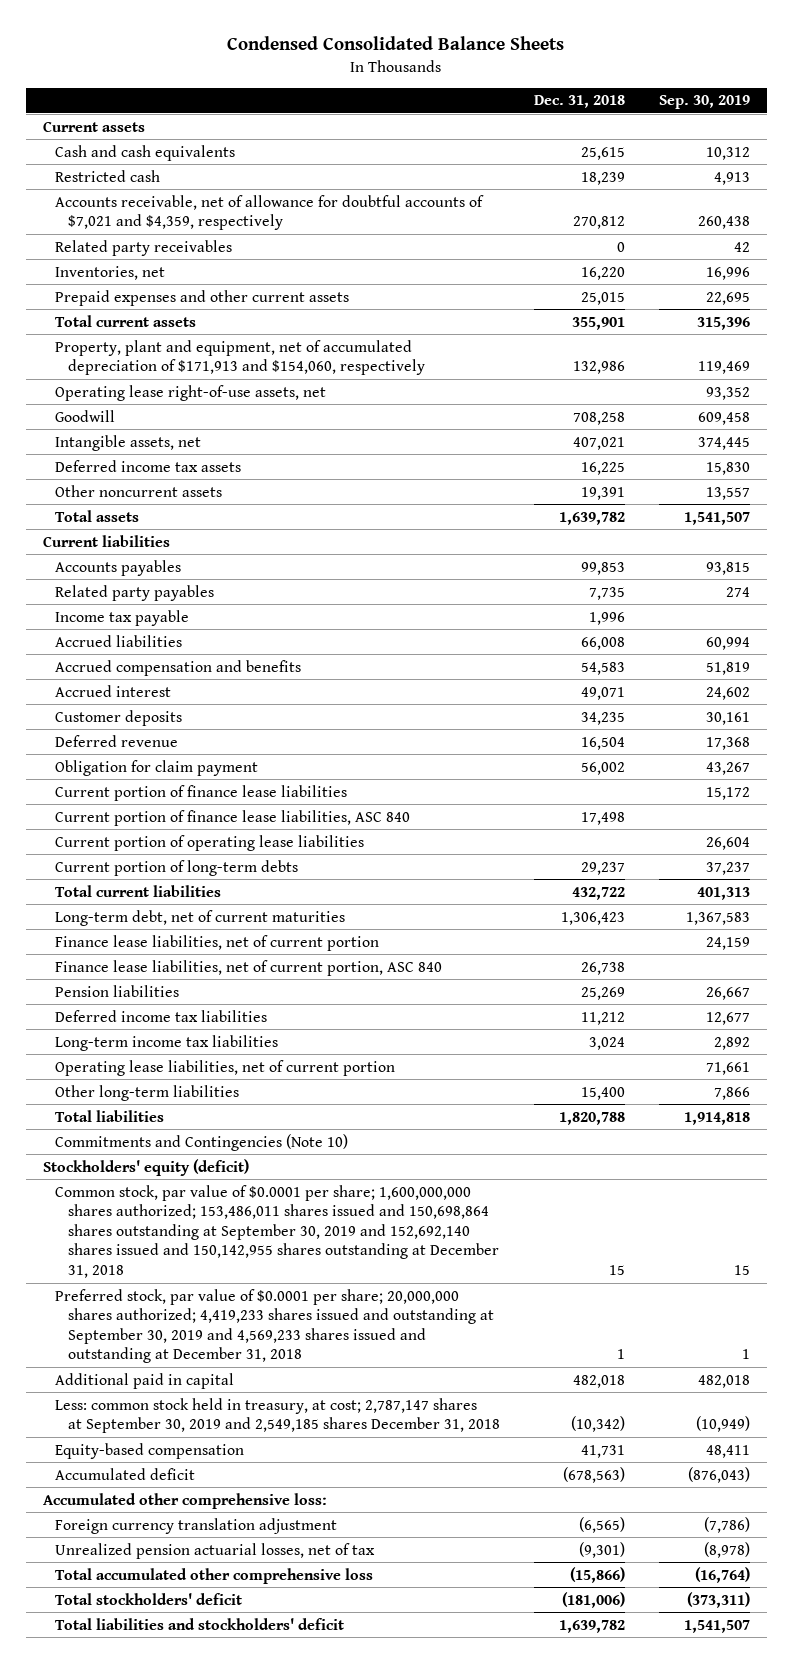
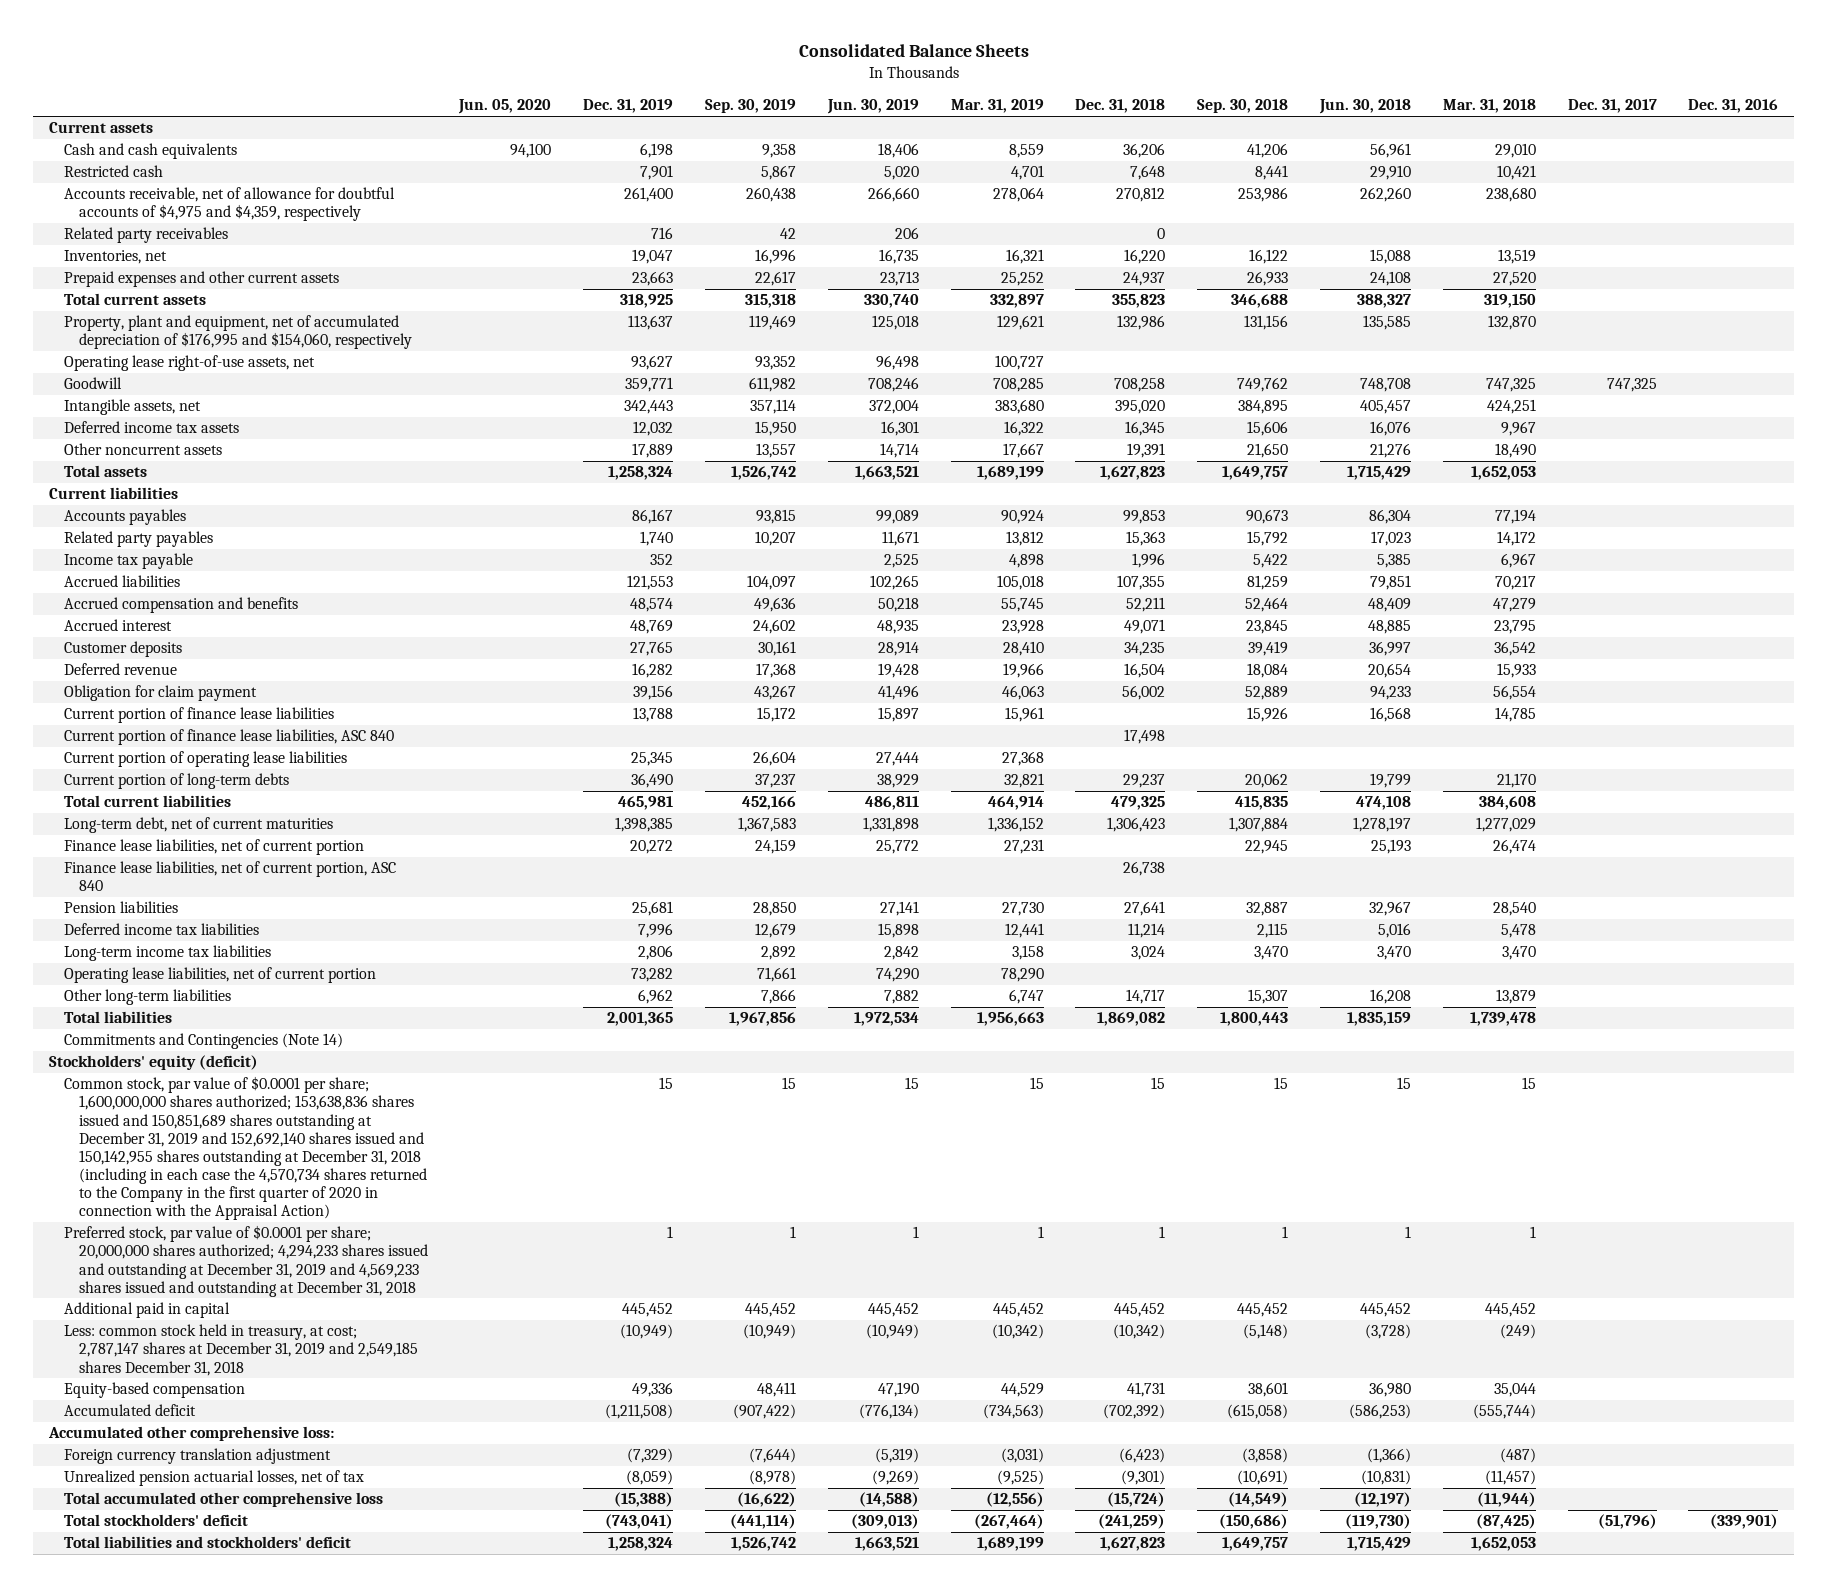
[227,36,565,51] Condensed Consolidated Balance Sheets -> [798,44,1029,58] Consolidated Balance Sheets
none -> [458,99,552,115] Jun. 05, 2020
none -> [583,99,674,114] Dec. 31, 2019
none -> [826,99,919,115] Jun. 30, 2019
none -> [950,99,1044,114] Mar. 31, 2019
none -> [1197,99,1289,114] Sep. 30, 2018
none -> [1318,99,1411,115] Jun. 30, 2018
none -> [1442,99,1536,114] Mar. 31, 2018
none -> [1567,99,1657,114] Dec. 31, 2017
none -> [1688,99,1779,114] Dec. 31, 2016
[581,146,626,160] 25,615 -> [1123,143,1166,159] 36,206
[706,146,751,160] 10,312 -> [762,144,797,159] 9,358
[581,171,626,185] 18,239 -> [1130,165,1166,181] 7,648
[714,171,751,185] 4,913 -> [761,165,797,181] 5,867
[55,194,485,231] Accounts receivable, net of allowance for doubtful accounts of $7,021 and $4,359, respectively -> [63,187,395,222] Accounts receivable, net of allowance for doubtful accounts of $4,975 and $4,359, respectively
[581,291,626,305] 25,015 -> [1123,272,1166,287] 24,937
[706,291,751,305] 22,695 -> [755,271,797,287] 22,617
[572,316,626,330] 355,901 -> [1112,294,1166,309] 355,823
[697,316,751,330] 315,396 -> [745,294,797,309] 315,318
[55,339,425,376] Property, plant and equipment, net of accumulated depreciation of $171,913 and $154,060, respectively -> [63,315,412,350] Property, plant and equipment, net of accumulated depreciation of $176,995 and $154,060, respectively
[698,411,751,425] 609,458 -> [749,377,797,393] 611,982
[573,436,626,450] 407,021 -> [1115,400,1166,415] 395,020
[698,436,751,450] 374,445 -> [750,399,797,415] 357,114
[581,461,626,475] 16,225 -> [1125,421,1166,437] 16,345
[706,461,751,475] 15,830 -> [755,421,797,437] 15,950
[559,511,626,525] 1,639,782 -> [1100,466,1166,481] 1,627,823
[684,511,751,525] 1,541,507 -> [731,466,797,481] 1,526,742
[589,586,626,600] 7,735 -> [1126,531,1166,547] 15,363
[726,586,751,597] 274 -> [755,531,797,547] 10,207
[581,636,626,650] 66,008 -> [1117,575,1166,591] 107,355
[706,636,751,650] 60,994 -> [747,575,797,591] 104,097
[581,661,626,675] 54,583 -> [1126,597,1166,613] 52,211
[706,661,751,675] 51,819 -> [754,597,797,613] 49,636
[572,886,626,900] 432,722 -> [1111,796,1166,811] 479,325
[697,886,751,900] 401,313 -> [742,796,797,811] 452,166
[581,986,626,1000] 25,269 -> [1124,901,1166,917] 27,641
[706,986,751,1000] 26,667 -> [753,902,797,917] 28,850
[581,1011,626,1025] 11,212 -> [1128,923,1166,939] 11,214
[706,1011,751,1025] 12,677 -> [755,923,797,939] 12,679
[581,1086,626,1100] 15,400 -> [1126,989,1166,1005] 14,717
[559,1111,626,1125] 1,820,788 -> [1097,1012,1166,1027] 1,869,082
[684,1111,751,1125] 1,914,818 -> [729,1012,797,1027] 1,967,856
[55,1133,349,1151] Commitments and Contingencies (Note 10) -> [63,1033,343,1050] Commitments and Contingencies (Note 14)
[55,1184,499,1278] Common stock, par value of $0.0001 per share; 1,600,000,000 shares authorized; 153,486,011 shares issued and 150,698,864 shares outstanding at September 30, 2019 and 152,692,140 shares issued and 150,142,955 shares outstanding at December 31, 2018 -> [63,1076,427,1220] Common stock, par value of $0.0001 per share; 1,600,000,000 shares authorized; 153,638,836 shares issued and 150,851,689 shares outstanding at December 31, 2019 and 152,692,140 shares issued and 150,142,955 shares outstanding at December 31, 2018 (including in each case the 4,570,734 shares returned to the Company in the first quarter of 2020 in connection with the Appraisal Action)
[55,1288,494,1364] Preferred stock, par value of $0.0001 per share; 20,000,000 shares authorized; 4,419,233 shares issued and outstanding at September 30, 2019 and 4,569,233 shares issued and outstanding at December 31, 2018 -> [63,1225,428,1297] Preferred stock, par value of $0.0001 per share; 20,000,000 shares authorized; 4,294,233 shares issued and outstanding at December 31, 2019 and 4,569,233 shares issued and outstanding at December 31, 2018
[573,1374,626,1388] 482,018 -> [1114,1303,1166,1318] 445,452
[698,1374,751,1388] 482,018 -> [745,1303,797,1318] 445,452
[55,1397,500,1434] Less: common stock held in treasury, at cost; 2,787,147 shares at September 30, 2019 and 2,549,185 shares December 31, 2018 -> [63,1324,418,1376] Less: common stock held in treasury, at cost; 2,787,147 shares at December 31, 2019 and 2,549,185 shares December 31, 2018
[563,1466,626,1483] (678,563) -> [1103,1404,1166,1420] (702,392)
[688,1466,751,1483] (876,043) -> [733,1404,797,1420] (907,422)
[579,1516,626,1533] (6,565) -> [1119,1448,1166,1464] (6,423)
[704,1516,751,1533] (7,786) -> [749,1448,797,1464] (7,644)
[570,1566,626,1583] (15,866) -> [1107,1492,1166,1508] (15,724)
[695,1566,751,1583] (16,764) -> [737,1492,797,1508] (16,622)
[562,1591,626,1608] (181,006) -> [1098,1514,1166,1530] (241,259)
[687,1591,751,1608] (373,311) -> [730,1514,797,1530] (441,114)
[559,1619,626,1633] 1,639,782 -> [1100,1537,1166,1552] 1,627,823
[684,1619,751,1633] 1,541,507 -> [731,1537,797,1552] 1,526,742

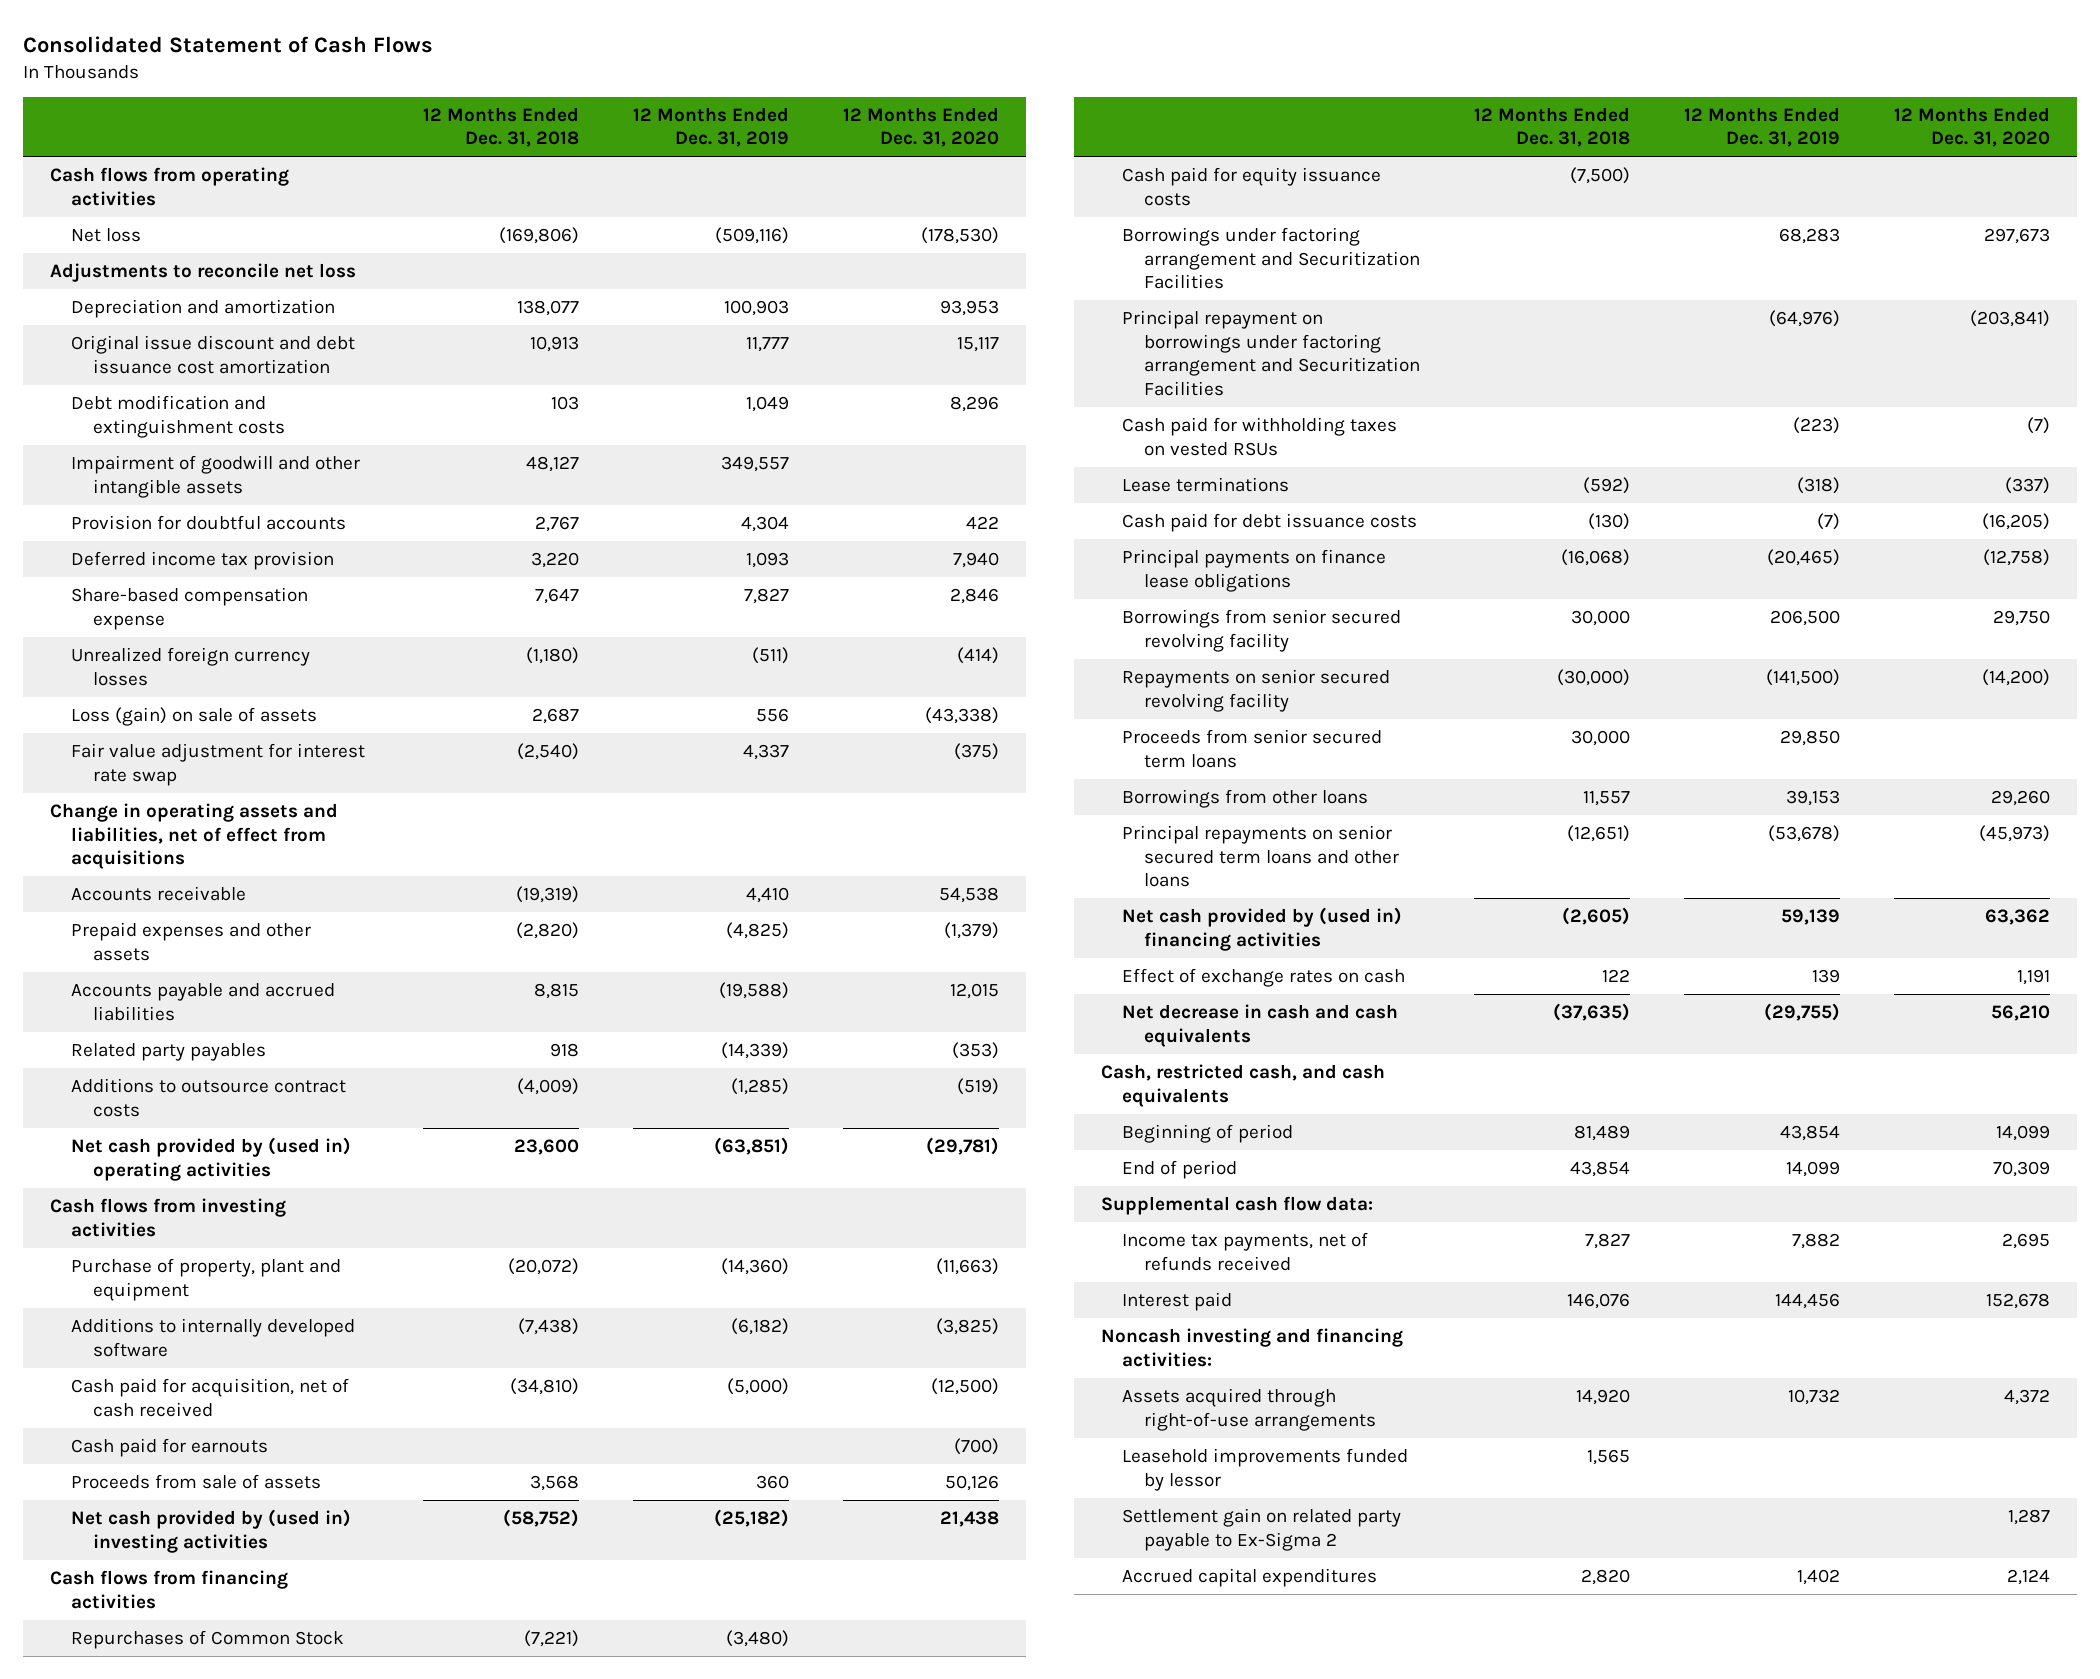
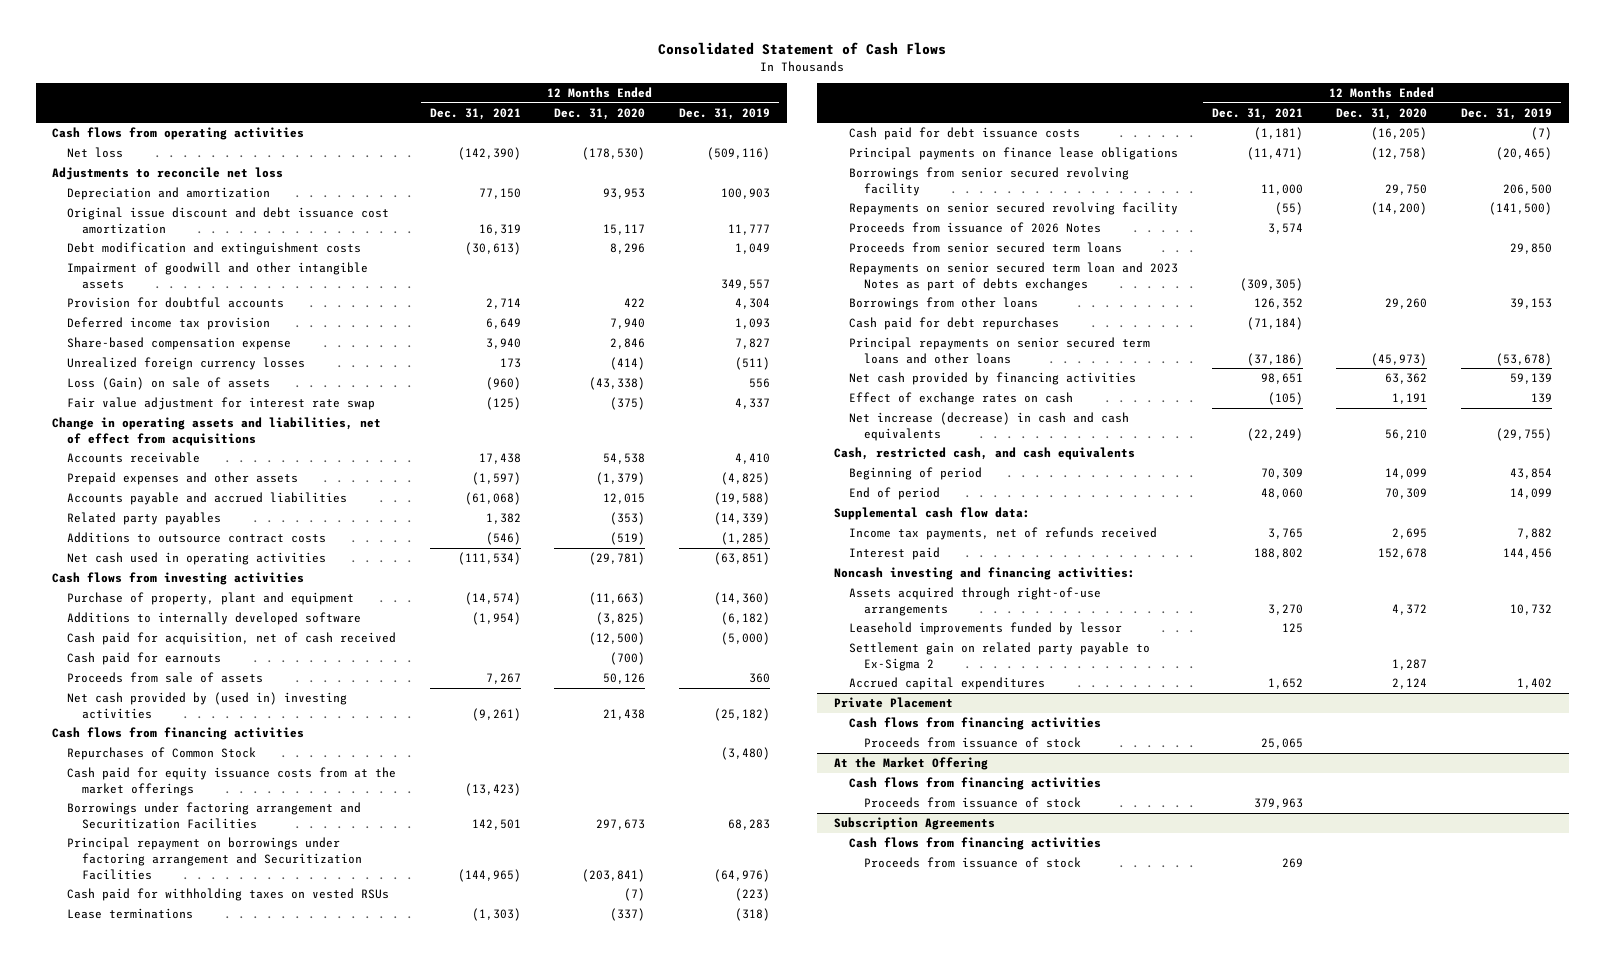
[422,106,579,148] 12 Months Ended Dec. 31, 2018 -> none
none -> [429,107,521,120] Dec. 31, 2021
[71,707,318,727] Loss (gain) on sale of assets -> [67,377,271,391] Loss (Gain) on sale of assets
[71,1137,352,1181] Net cash provided by (used in) operating activities -> [67,552,327,566] Net cash used in operating activities
[1122,167,1382,206] Cash paid for equity issuance costs -> [67,767,397,796] Cash paid for equity issuance costs from at the market offerings
none -> [849,222,1102,234] Proceeds from issuance of 2026 Notes
none -> [849,262,1179,291] Repayments on senior secured term loan and 2023 Notes as part of debts exchanges
none -> [849,317,1060,331] Cash paid for debt repurchases
[1122,907,1403,951] Net cash provided by (used in) financing activities -> [849,372,1137,386] Net cash provided by financing activities
[1122,1004,1399,1047] Net decrease in cash and cash equivalents -> [849,412,1130,441] Net increase (decrease) in cash and cash equivalents
none -> [834,697,954,709] Private Placement
none -> [849,717,1102,731] Cash flows from financing activities
none -> [863,737,1081,749] Proceeds from issuance of stock
none -> [834,757,989,771] At the Market Offering
none -> [849,777,1102,791] Cash flows from financing activities
none -> [863,797,1081,809] Proceeds from issuance of stock
none -> [834,817,996,831] Subscription Agreements
none -> [849,837,1102,851] Cash flows from financing activities
none -> [863,857,1081,869] Proceeds from issuance of stock

